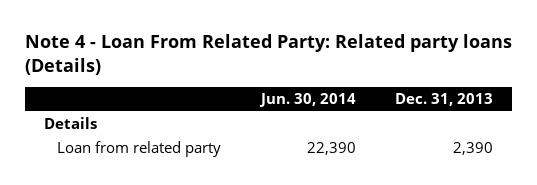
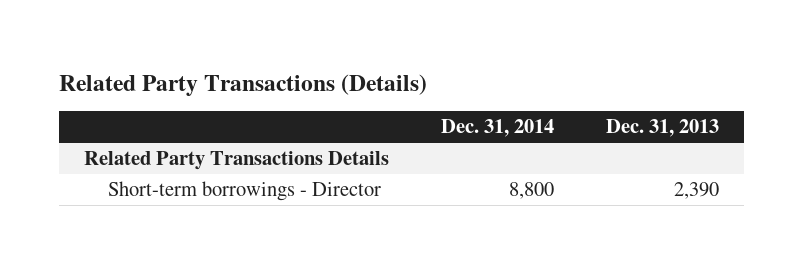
[24,34,512,75] Note 4 - Loan From Related Party: Related party loans (Details) -> [58,73,427,96] Related Party Transactions (Details)
[258,93,356,108] Jun. 30, 2014 -> none
none -> [440,119,554,138] Dec. 31, 2014
[44,117,98,130] Details -> none
none -> [84,151,390,171] Related Party Transactions Details
[57,141,222,158] Loan from related party -> [107,181,381,202] Short-term borrowings - Director

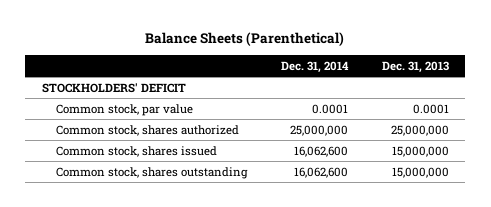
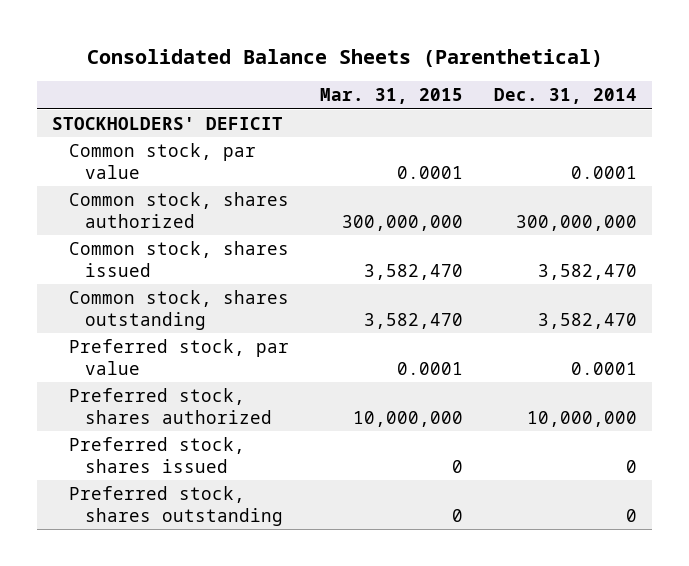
[145,32,345,47] Balance Sheets (Parenthetical) -> [86,48,603,67] Consolidated Balance Sheets (Parenthetical)
[381,60,449,73] Dec. 31, 2013 -> none
none -> [319,88,463,105] Mar. 31, 2015
[289,124,348,136] 25,000,000 -> [515,214,637,231] 300,000,000
[293,145,348,157] 16,062,600 -> [537,263,637,280] 3,582,470
[293,166,348,178] 16,062,600 -> [537,312,637,329] 3,582,470
none -> [68,338,289,375] Preferred stock, par value
none -> [68,387,272,424] Preferred stock, shares authorized
none -> [68,436,245,473] Preferred stock, shares issued
none -> [68,485,283,526] Preferred stock, shares outstanding

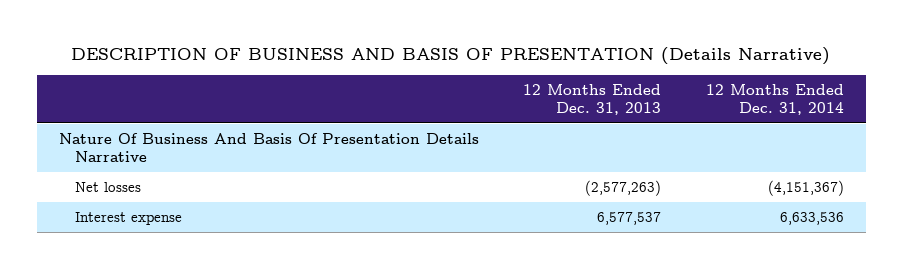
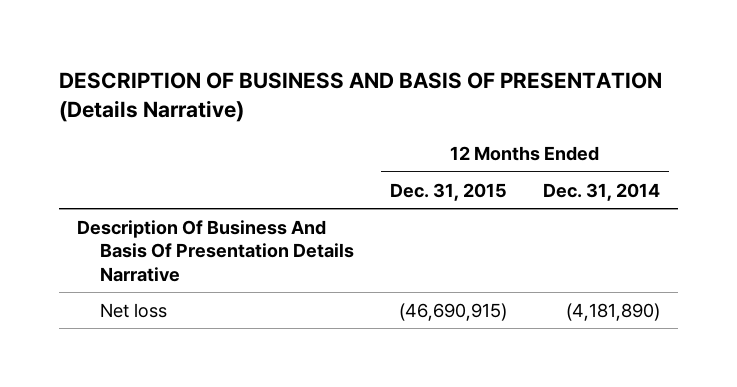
[523,83,662,116] 12 Months Ended Dec. 31, 2013 -> none
none -> [390,182,508,201] Dec. 31, 2015
[75,212,183,226] Interest expense -> none
[58,133,479,163] Nature Of Business And Basis Of Presentation Details Narrative -> [77,219,355,282] Description Of Business And Basis Of Presentation Details Narrative
[75,182,142,193] Net losses -> [100,302,168,318] Net loss
[767,180,844,197] (4,151,367) -> [566,302,661,321] (4,181,890)

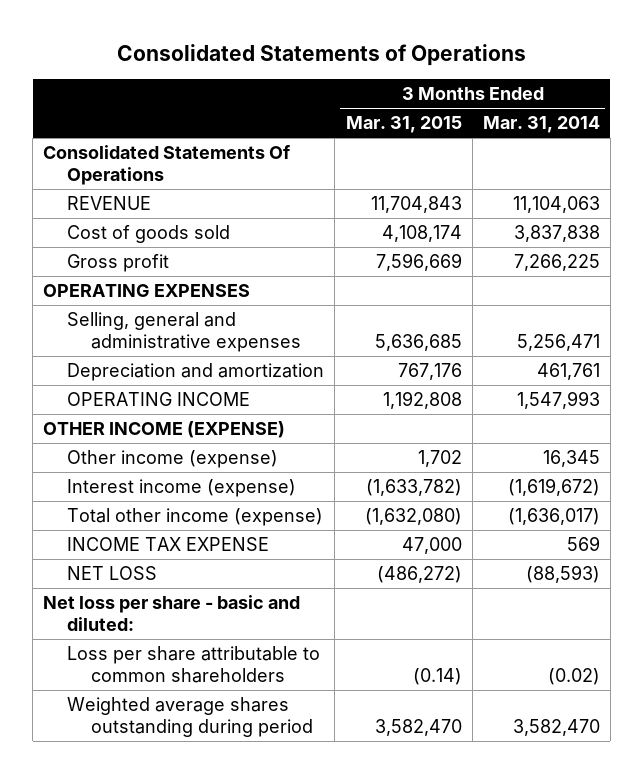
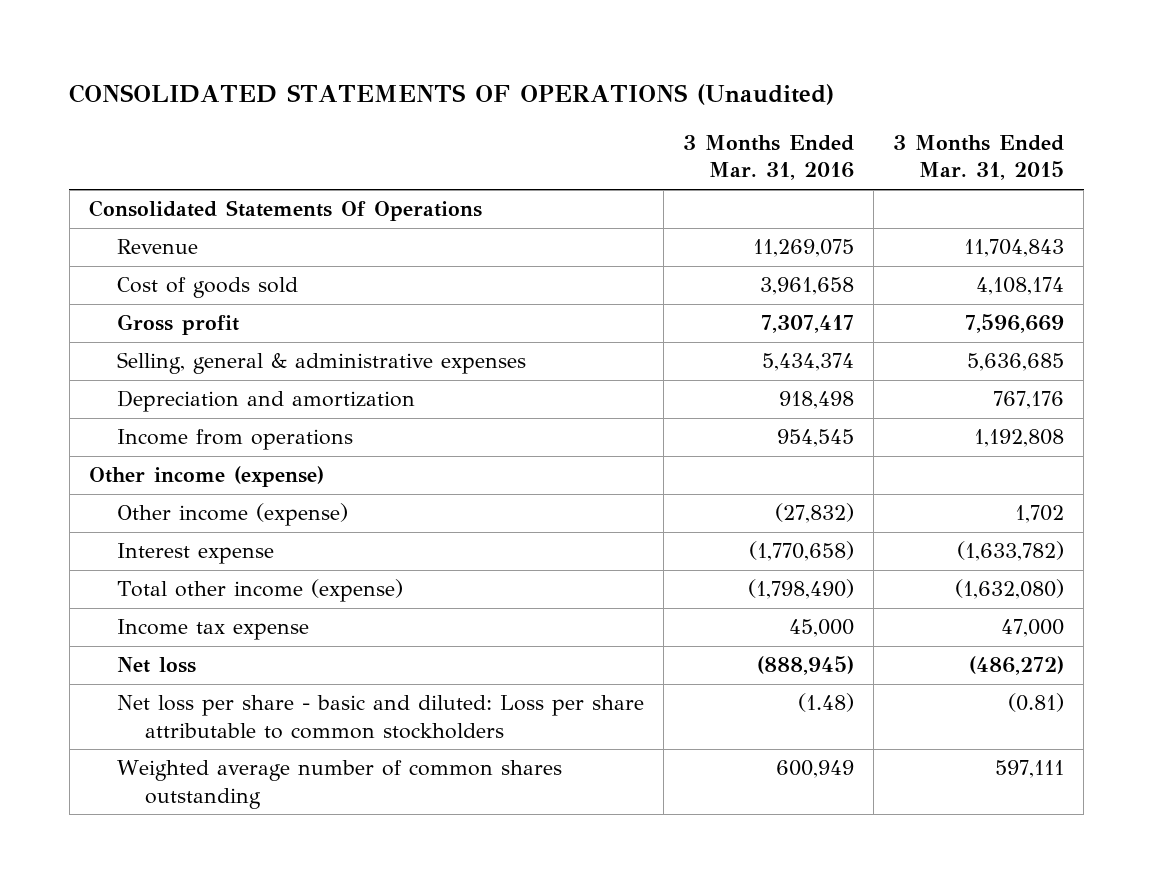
[116,44,526,67] Consolidated Statements of Operations -> [69,84,835,106] CONSOLIDATED STATEMENTS OF OPERATIONS (Unaudited)
[482,116,600,134] Mar. 31, 2014 -> none
none -> [682,135,854,181] 3 Months Ended Mar. 31, 2016
[67,196,152,211] REVENUE -> [116,239,198,255] Revenue
[43,284,251,298] OPERATING EXPENSES -> none
[67,312,302,352] Selling, general and administrative expenses -> [116,352,526,375] Selling, general & administrative expenses
[67,392,251,407] OPERATING INCOME -> [116,429,353,451] Income from operations
[43,421,286,439] OTHER INCOME (EXPENSE) -> [88,466,324,488] Other income (expense)
[67,479,297,498] Interest income (expense) -> [116,543,274,565] Interest expense
[43,595,301,631] Net loss per share - basic and diluted: -> none
[67,537,270,552] INCOME TAX EXPENSE -> [116,619,309,641] Income tax expense
[67,566,158,581] NET LOSS -> [116,657,196,674] Net loss
[67,646,321,683] Loss per share attributable to common shareholders -> [116,695,644,739] Net loss per share - basic and diluted: Loss per share attributable to common stockholders
[412,667,462,685] (0.14) -> [1007,693,1064,713] (0.81)
[67,697,314,737] Weighted average shares outstanding during period -> [116,760,562,809] Weighted average number of common shares outstanding
[374,718,462,736] 3,582,470 -> [994,760,1064,779] 597,111

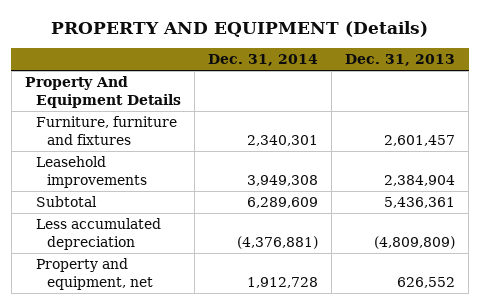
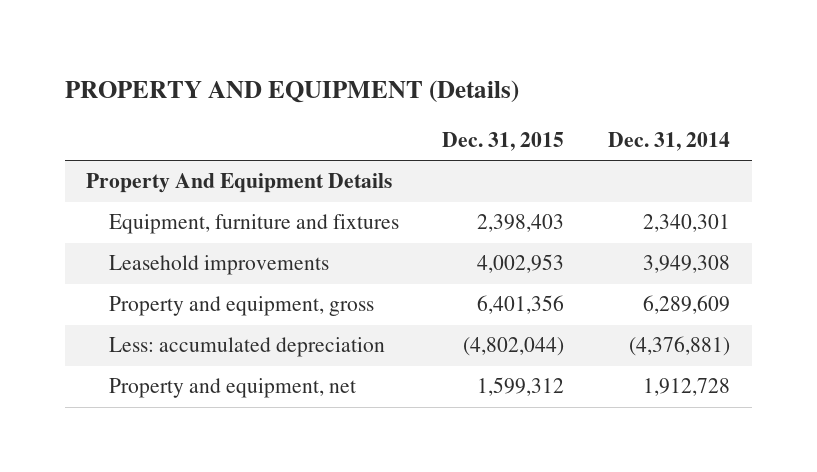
[345,54,456,67] Dec. 31, 2013 -> none
none -> [442,132,565,152] Dec. 31, 2015
[36,116,178,146] Furniture, furniture and fixtures -> [108,214,399,235] Equipment, furniture and fixtures
[36,196,98,208] Subtotal -> [108,296,374,317] Property and equipment, gross
[36,218,162,251] Less accumulated depreciation -> [108,337,385,358] Less: accumulated depreciation

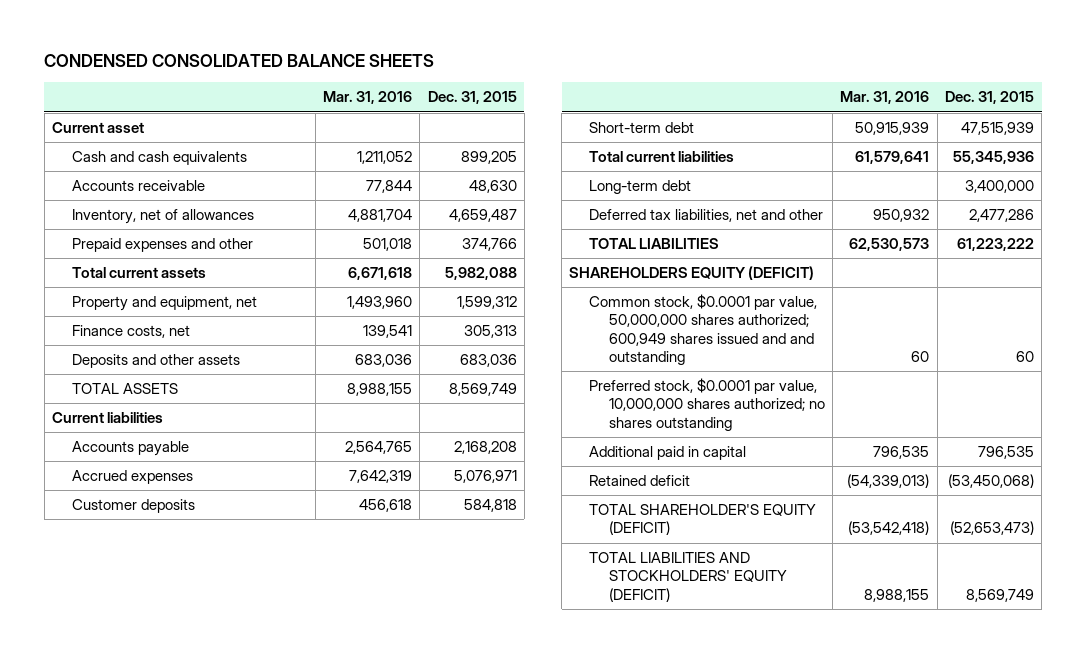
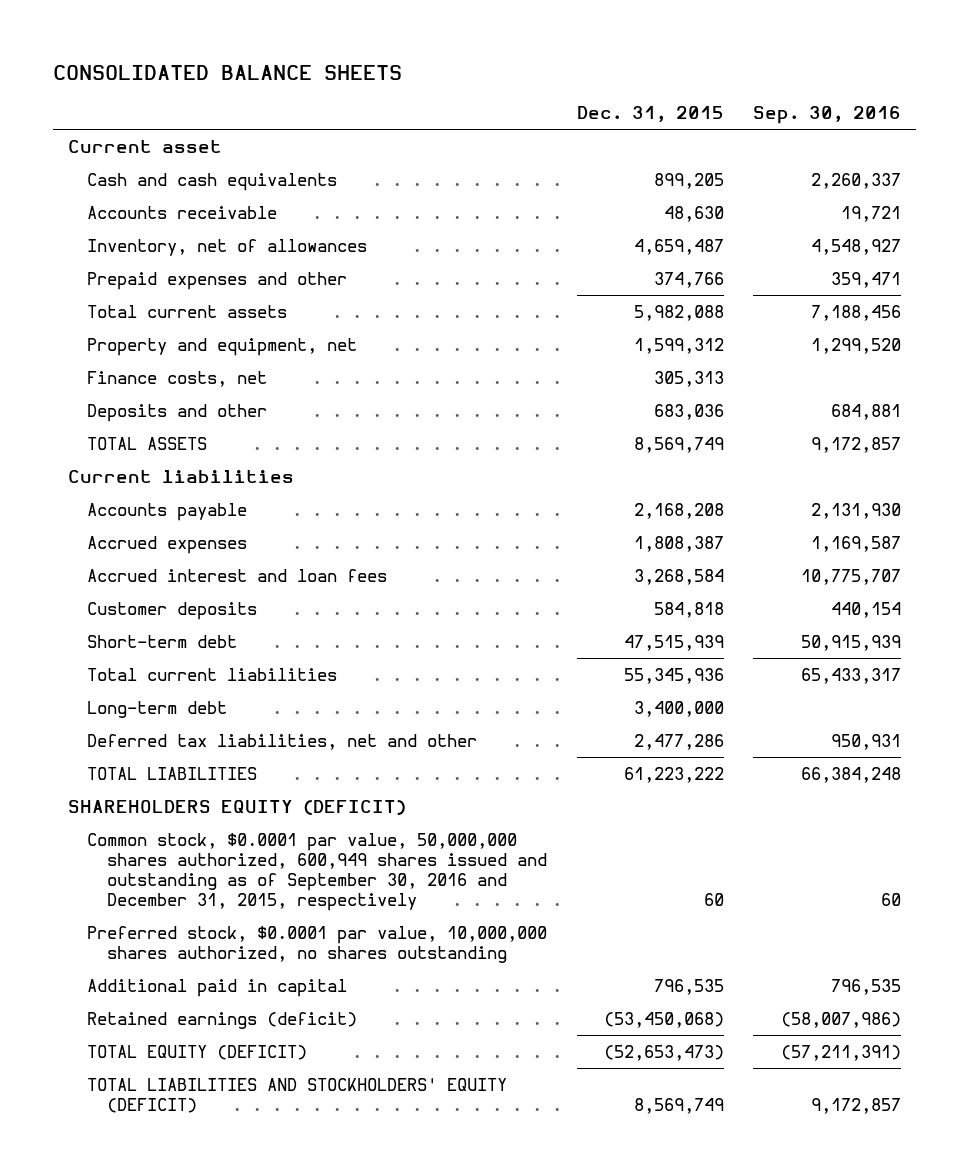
[44,54,435,68] CONDENSED CONSOLIDATED BALANCE SHEETS -> [53,64,403,80] CONSOLIDATED BALANCE SHEETS
[322,91,412,105] Mar. 31, 2016 -> none
none -> [753,106,902,125] Sep. 30, 2016
[71,354,240,369] Deposits and other assets -> [87,403,268,422] Deposits and other
[453,470,517,484] 5,076,971 -> [633,535,724,552] 1,808,387
none -> [87,568,388,582] Accrued interest and loan fees
[589,294,818,365] Common stock, $0.0001 par value, 50,000,000 shares authorized; 600,949 shares issued and and outstanding -> [87,832,547,912] Common stock, $0.0001 par value, 50,000,000 shares authorized, 600,949 shares issued and outstanding as of September 30, 2016 and December 31, 2015, respectively
[589,378,825,431] Preferred stock, $0.0001 par value, 10,000,000 shares authorized; no shares outstanding -> [87,925,548,963] Preferred stock, $0.0001 par value, 10,000,000 shares authorized, no shares outstanding
[589,475,691,487] Retained deficit -> [87,1011,358,1029] Retained earnings (deficit)
[589,504,817,536] TOTAL SHAREHOLDER'S EQUITY (DEFICIT) -> [87,1044,308,1060] TOTAL EQUITY (DEFICIT)

